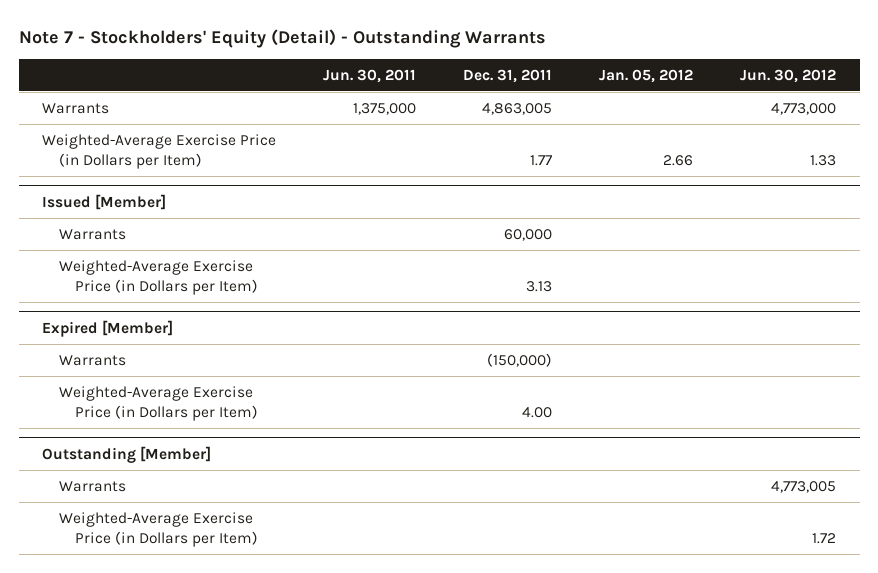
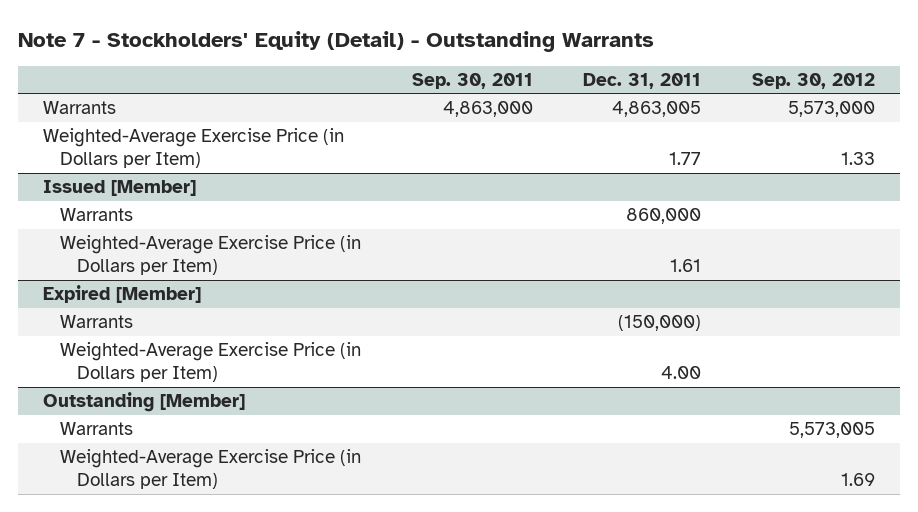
[323,68,417,83] Jun. 30, 2011 -> none
[599,68,694,83] Jan. 05, 2012 -> none
[740,68,837,83] Jun. 30, 2012 -> none
none -> [411,72,533,89] Sep. 30, 2011
none -> [751,72,875,89] Sep. 30, 2012
[504,228,553,241] 60,000 -> [626,208,702,225] 860,000
[526,280,553,292] 3.13 -> [670,259,702,273] 1.61

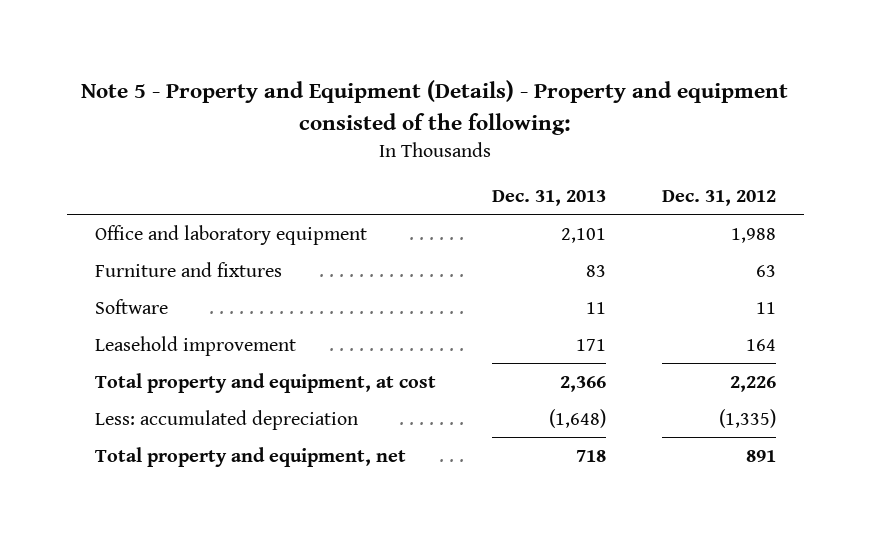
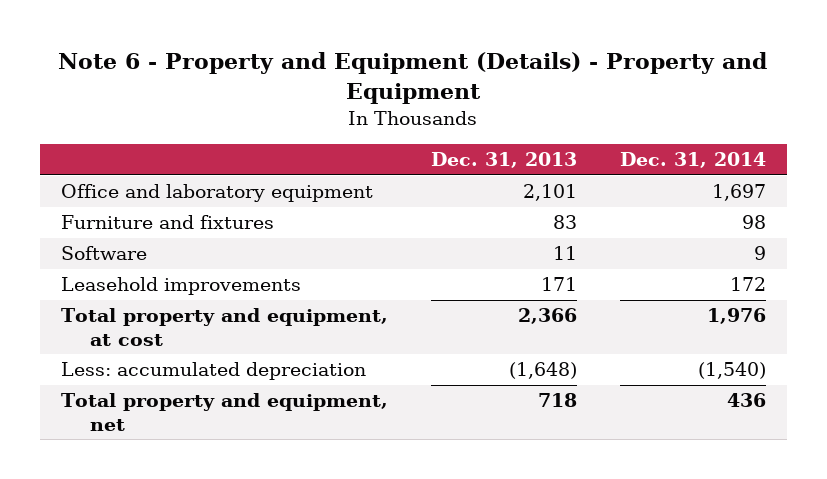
[81,80,789,135] Note 5 - Property and Equipment (Details) - Property and equipment consisted of the following: -> [58,52,768,105] Note 6 - Property and Equipment (Details) - Property and Equipment
[661,189,776,206] Dec. 31, 2012 -> none
none -> [619,152,766,169] Dec. 31, 2014
[94,335,296,356] Leasehold improvement -> [61,277,302,296] Leasehold improvements

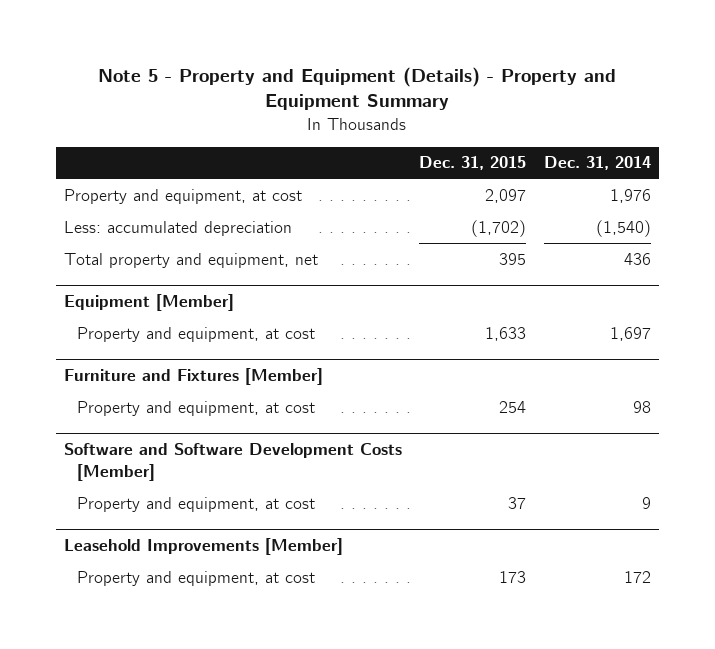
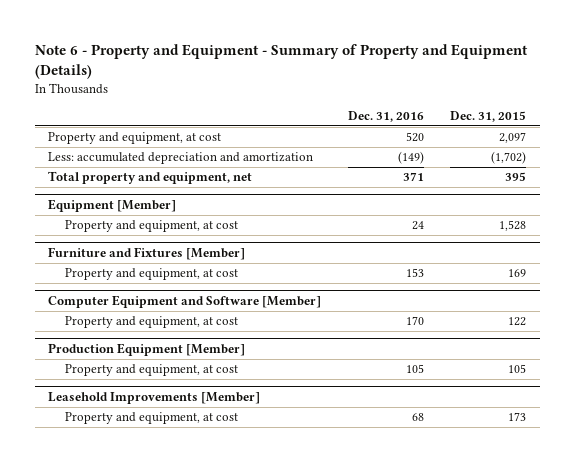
[98,66,617,111] Note 5 - Property and Equipment (Details) - Property and Equipment Summary -> [34,43,528,80] Note 6 - Property and Equipment - Summary of Property and Equipment (Details)
[543,156,651,171] Dec. 31, 2014 -> none
none -> [347,110,424,122] Dec. 31, 2016
[64,220,293,236] Less: accumulated depreciation -> [47,152,313,165] Less: accumulated depreciation and amortization
[485,326,527,341] 1,633 -> [499,220,527,232] 1,528
[64,443,403,481] Software and Software Development Costs [Member] -> none
[499,400,527,413] 254 -> [508,269,527,278] 169
none -> [47,294,321,308] Computer Equipment and Software [Member]
[508,496,527,509] 37 -> [508,317,527,327] 122
none -> [47,342,245,356] Production Equipment [Member]
none -> [65,364,239,377] Property and equipment, at cost

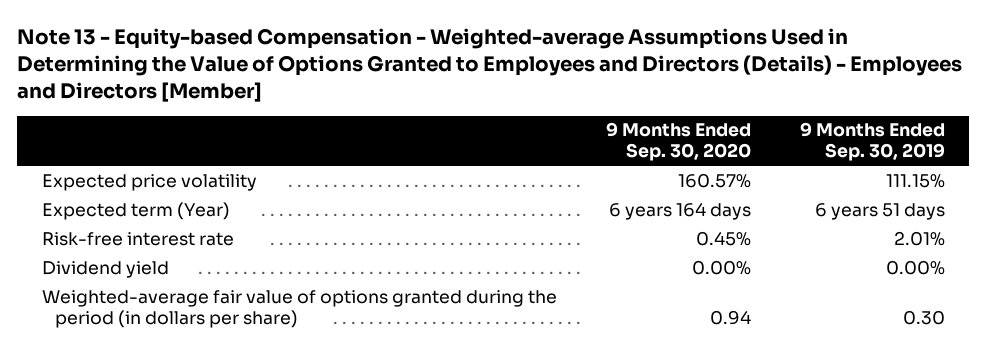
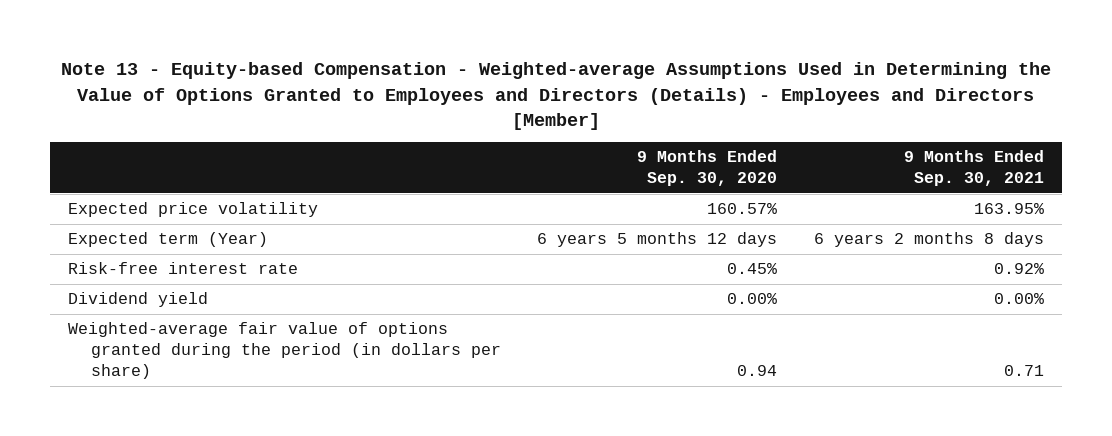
[799,122,945,162] 9 Months Ended Sep. 30, 2019 -> none
none -> [903,150,1044,187] 9 Months Ended Sep. 30, 2021
[608,201,751,220] 6 years 164 days -> [537,232,778,248] 6 years 5 months 12 days

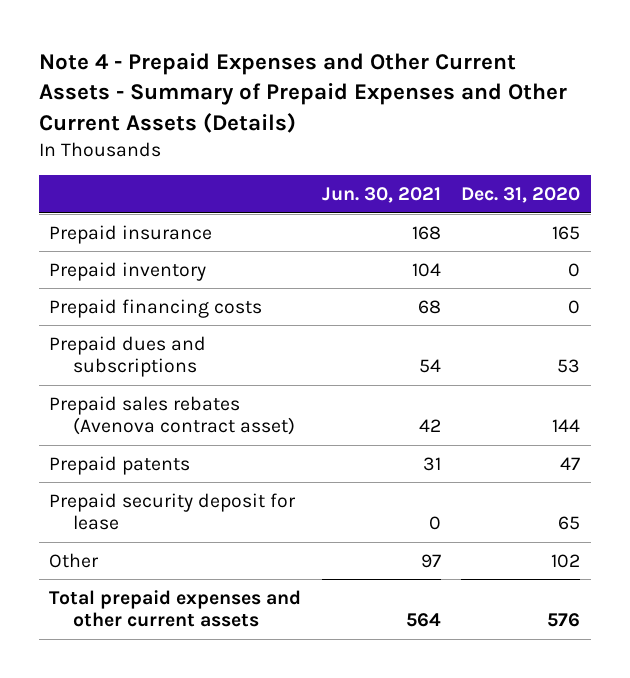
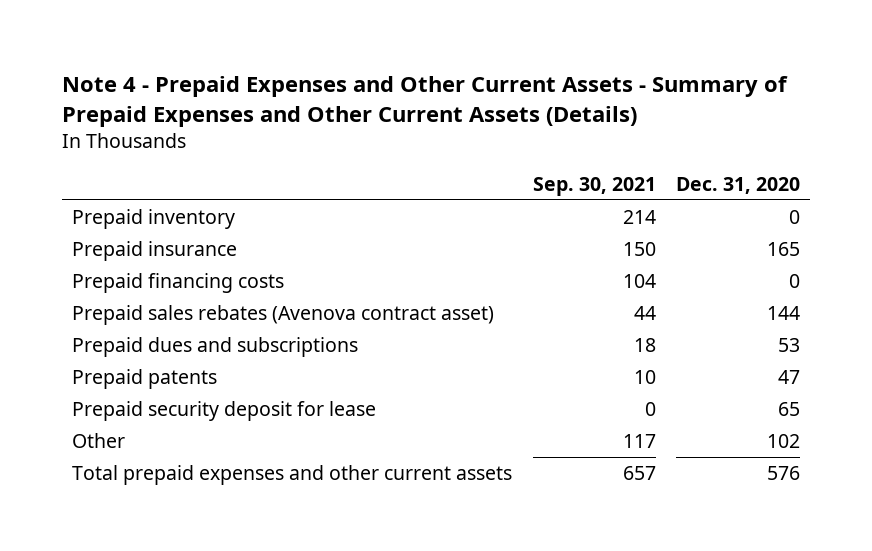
[321,187,441,204] Jun. 30, 2021 -> none
none -> [532,176,656,196] Sep. 30, 2021
[49,224,213,244] Prepaid insurance -> [72,241,238,262] Prepaid insurance
[49,335,207,378] Prepaid dues and subscriptions -> [72,337,359,358] Prepaid dues and subscriptions

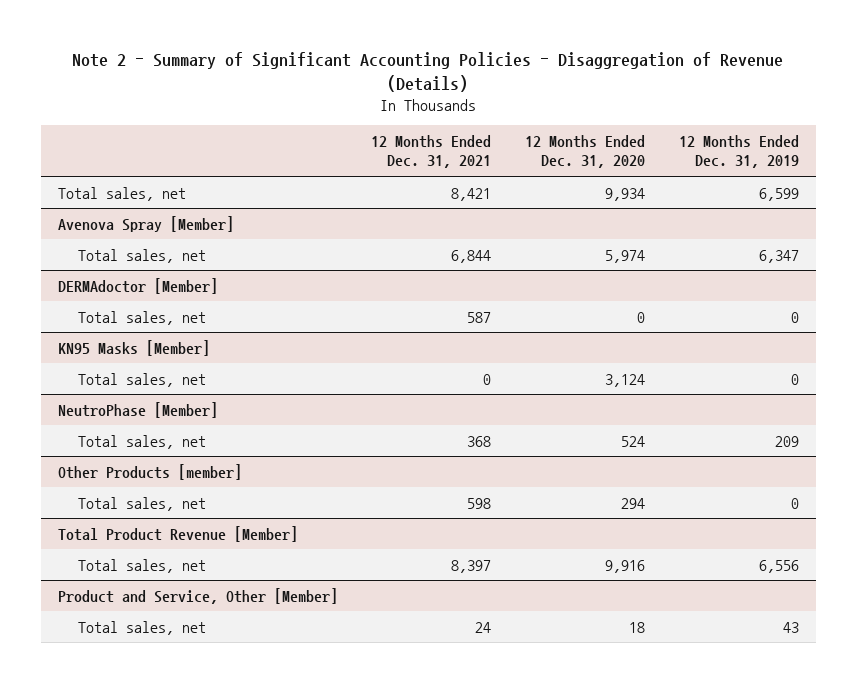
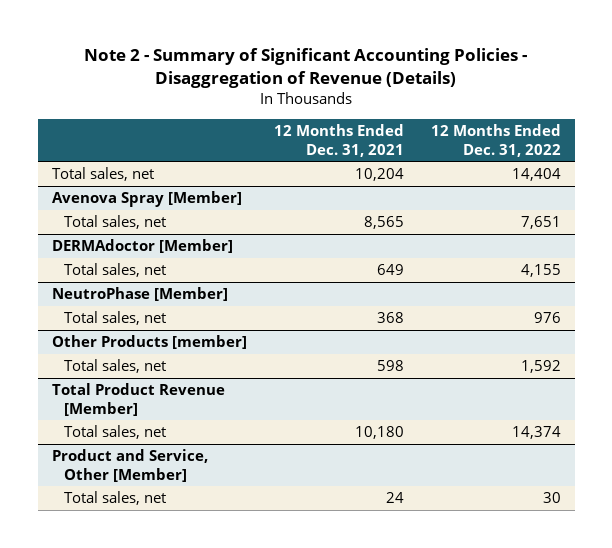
[525,134,646,169] 12 Months Ended Dec. 31, 2020 -> none
[679,134,800,169] 12 Months Ended Dec. 31, 2019 -> none
none -> [430,124,561,157] 12 Months Ended Dec. 31, 2022
[451,187,492,201] 8,421 -> [354,168,404,182] 10,204
[451,249,492,263] 6,844 -> [363,216,404,230] 8,565
[57,339,210,356] KN95 Masks [Member] -> none
[77,372,206,387] Total sales, net -> none
[467,311,492,323] 587 -> [376,264,404,276] 649
[451,559,492,573] 8,397 -> [354,426,404,440] 10,180

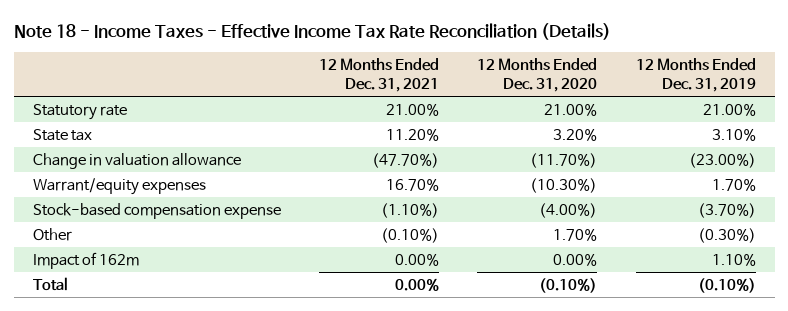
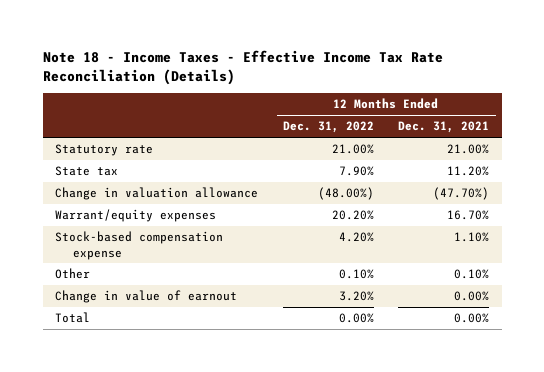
[477,57,598,93] 12 Months Ended Dec. 31, 2020 -> none
[635,57,756,93] 12 Months Ended Dec. 31, 2019 -> none
none -> [282,121,374,134] Dec. 31, 2022
[32,251,139,269] Impact of 162m -> none
[381,202,440,218] (1.10%) -> [454,232,490,243] 1.10%
[381,227,440,243] (0.10%) -> [454,269,490,280] 0.10%
none -> [55,290,238,304] Change in value of earnout

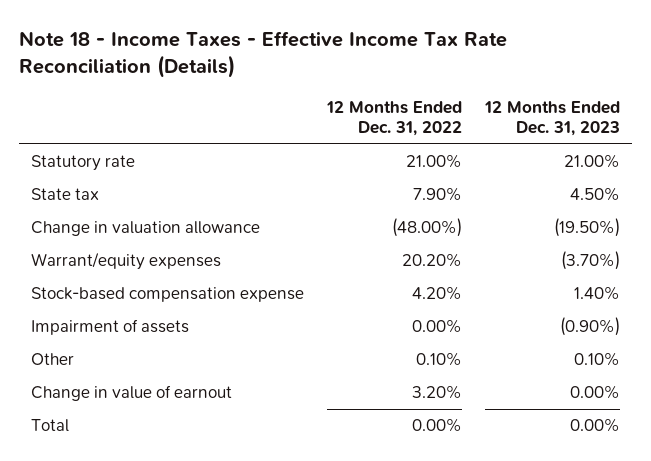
[398,121,490,134] Dec. 31, 2021 -> none
none -> [484,100,621,136] 12 Months Ended Dec. 31, 2023
none -> [30,319,189,336] Impairment of assets

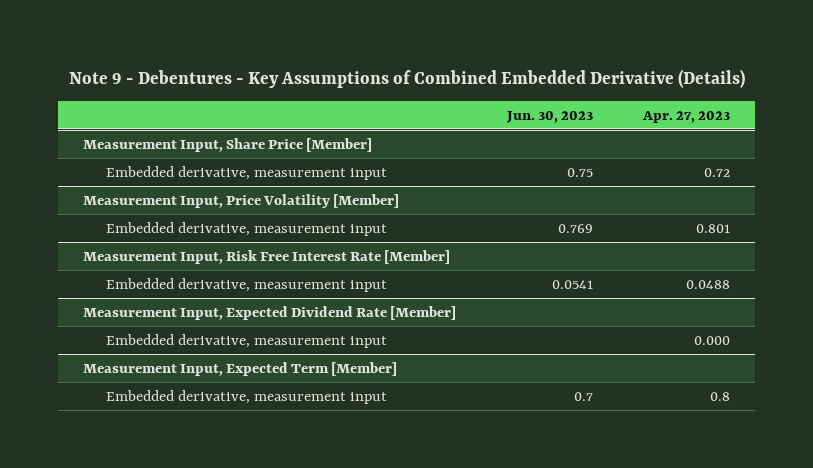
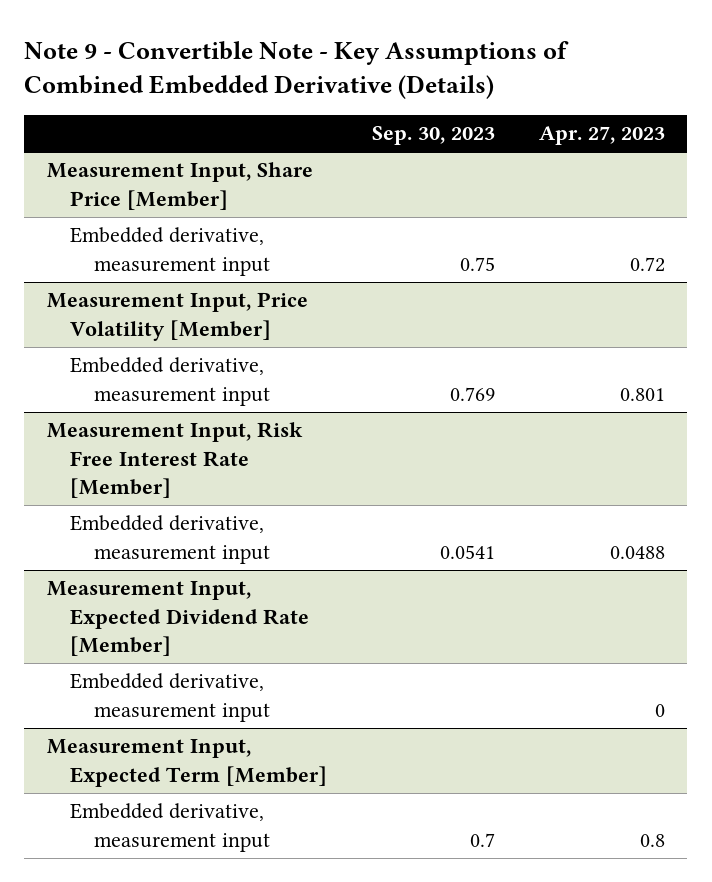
[68,68,745,88] Note 9 - Debentures - Key Assumptions of Combined Embedded Derivative (Details) -> [24,40,570,99] Note 9 - Convertible Note - Key Assumptions of Combined Embedded Derivative (Details)
[505,110,593,123] Jun. 30, 2023 -> none
none -> [371,126,495,146] Sep. 30, 2023
[694,335,731,345] 0.000 -> [655,703,666,717] 0

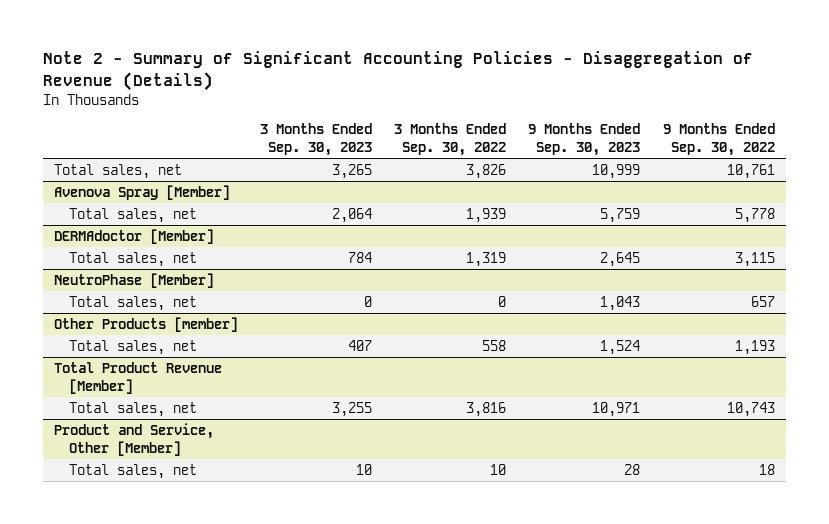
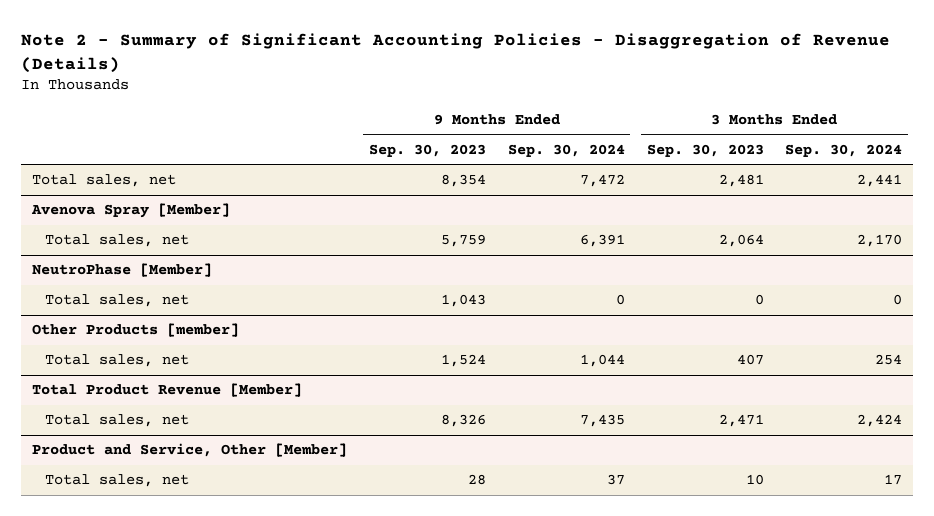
[394,123,507,157] 3 Months Ended Sep. 30, 2022 -> none
[662,123,775,157] 9 Months Ended Sep. 30, 2022 -> none
none -> [507,143,625,157] Sep. 30, 2024
none -> [785,143,903,157] Sep. 30, 2024
[332,163,373,179] 3,265 -> [718,174,764,188] 2,481
[592,163,641,179] 10,999 -> [440,174,486,188] 8,354
[53,228,214,244] DERMAdoctor [Member] -> none
[68,251,197,267] Total sales, net -> none
[332,401,373,417] 3,255 -> [718,414,764,428] 2,471
[592,401,641,417] 10,971 -> [440,414,486,428] 8,326

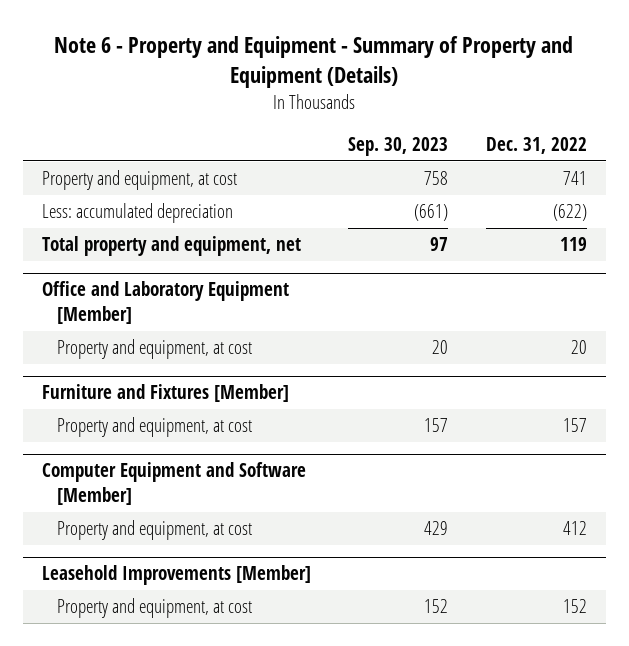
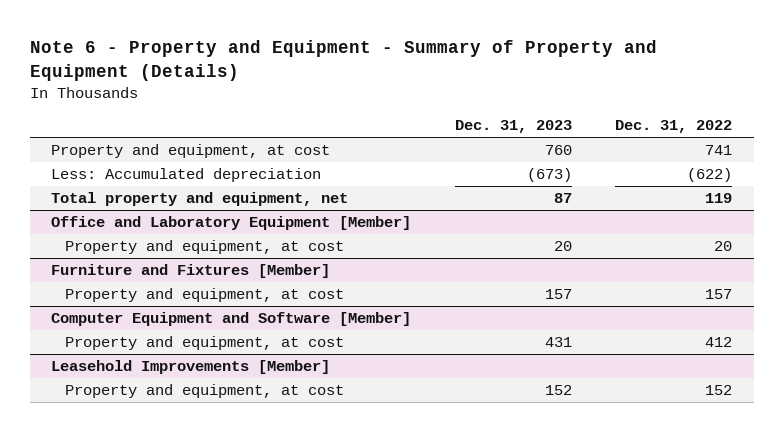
[348,136,449,156] Sep. 30, 2023 -> none
none -> [454,120,572,134] Dec. 31, 2023
[42,203,234,224] Less: accumulated depreciation -> [51,168,322,183] Less: Accumulated depreciation

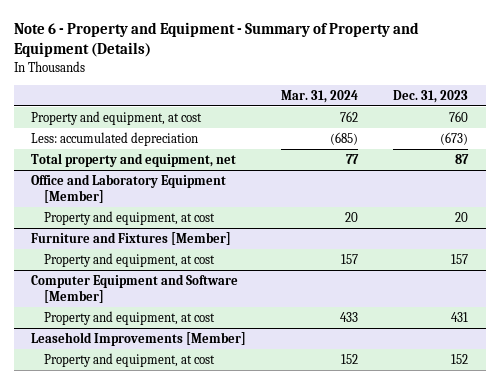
[615,120,733,134] Dec. 31, 2022 -> none
none -> [281,90,359,104] Mar. 31, 2024
[51,168,322,183] Less: Accumulated depreciation -> [31,131,199,146] Less: accumulated depreciation

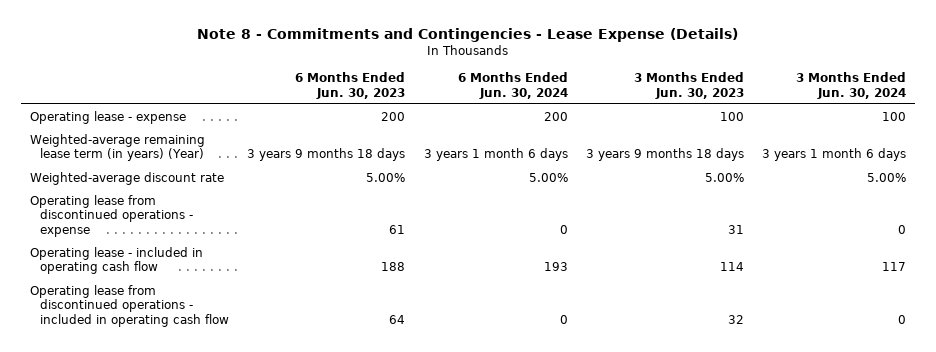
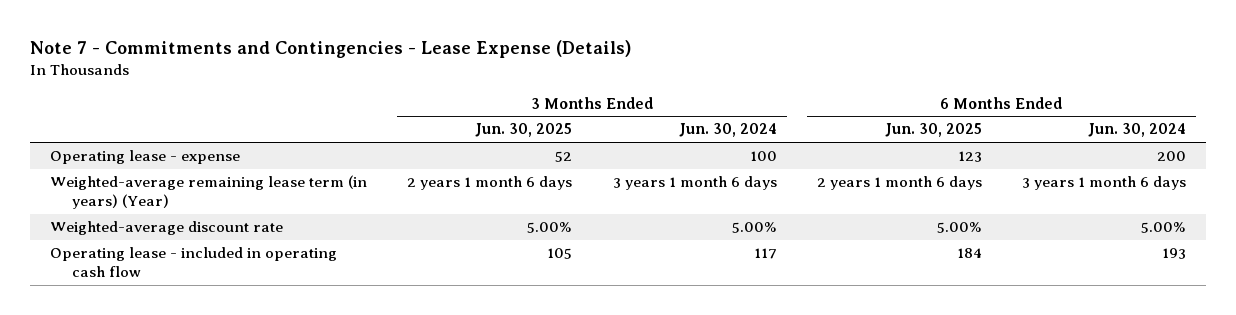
[196,27,738,42] Note 8 - Commitments and Contingencies - Lease Expense (Details) -> [29,39,631,58] Note 7 - Commitments and Contingencies - Lease Expense (Details)
[295,71,406,99] 6 Months Ended Jun. 30, 2023 -> none
[633,71,744,99] 3 Months Ended Jun. 30, 2023 -> none
none -> [475,123,573,138] Jun. 30, 2025
none -> [884,123,982,138] Jun. 30, 2025
[29,194,194,238] Operating lease from discontinued operations - expense -> none
[29,284,230,328] Operating lease from discontinued operations - included in operating cash flow -> none

